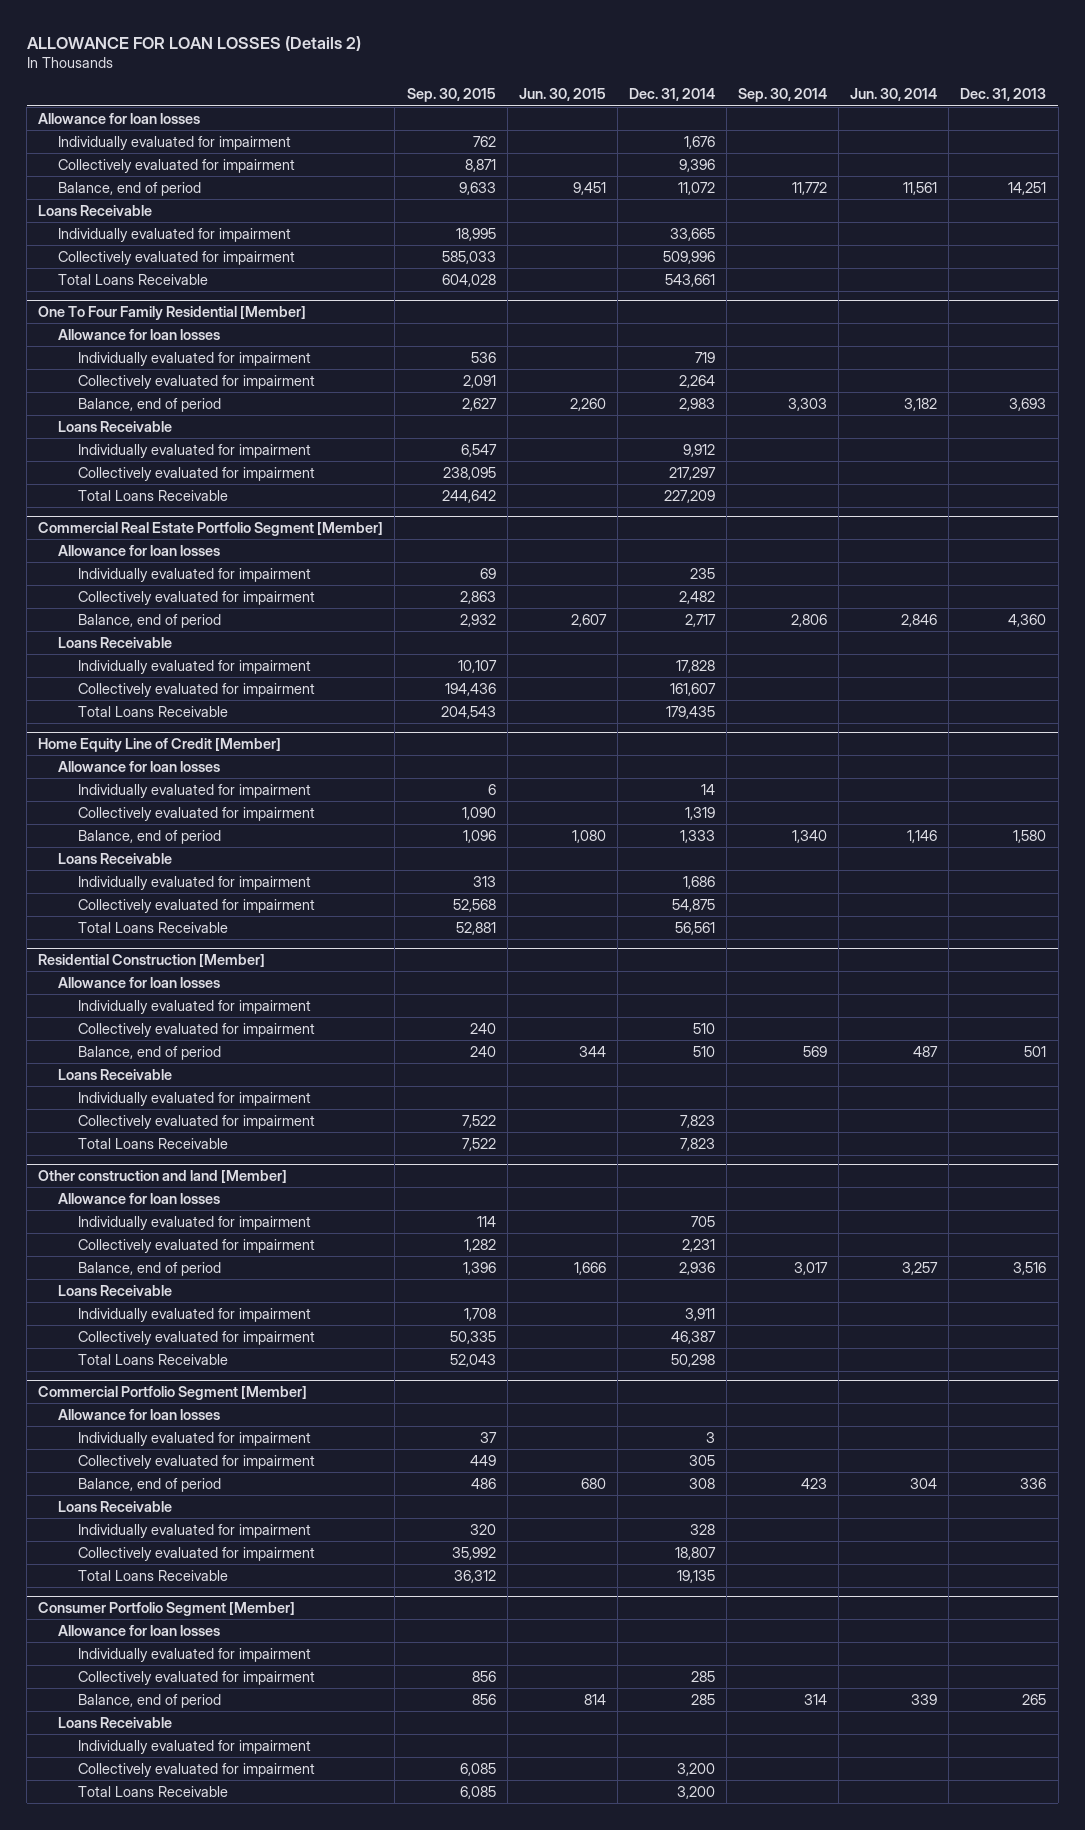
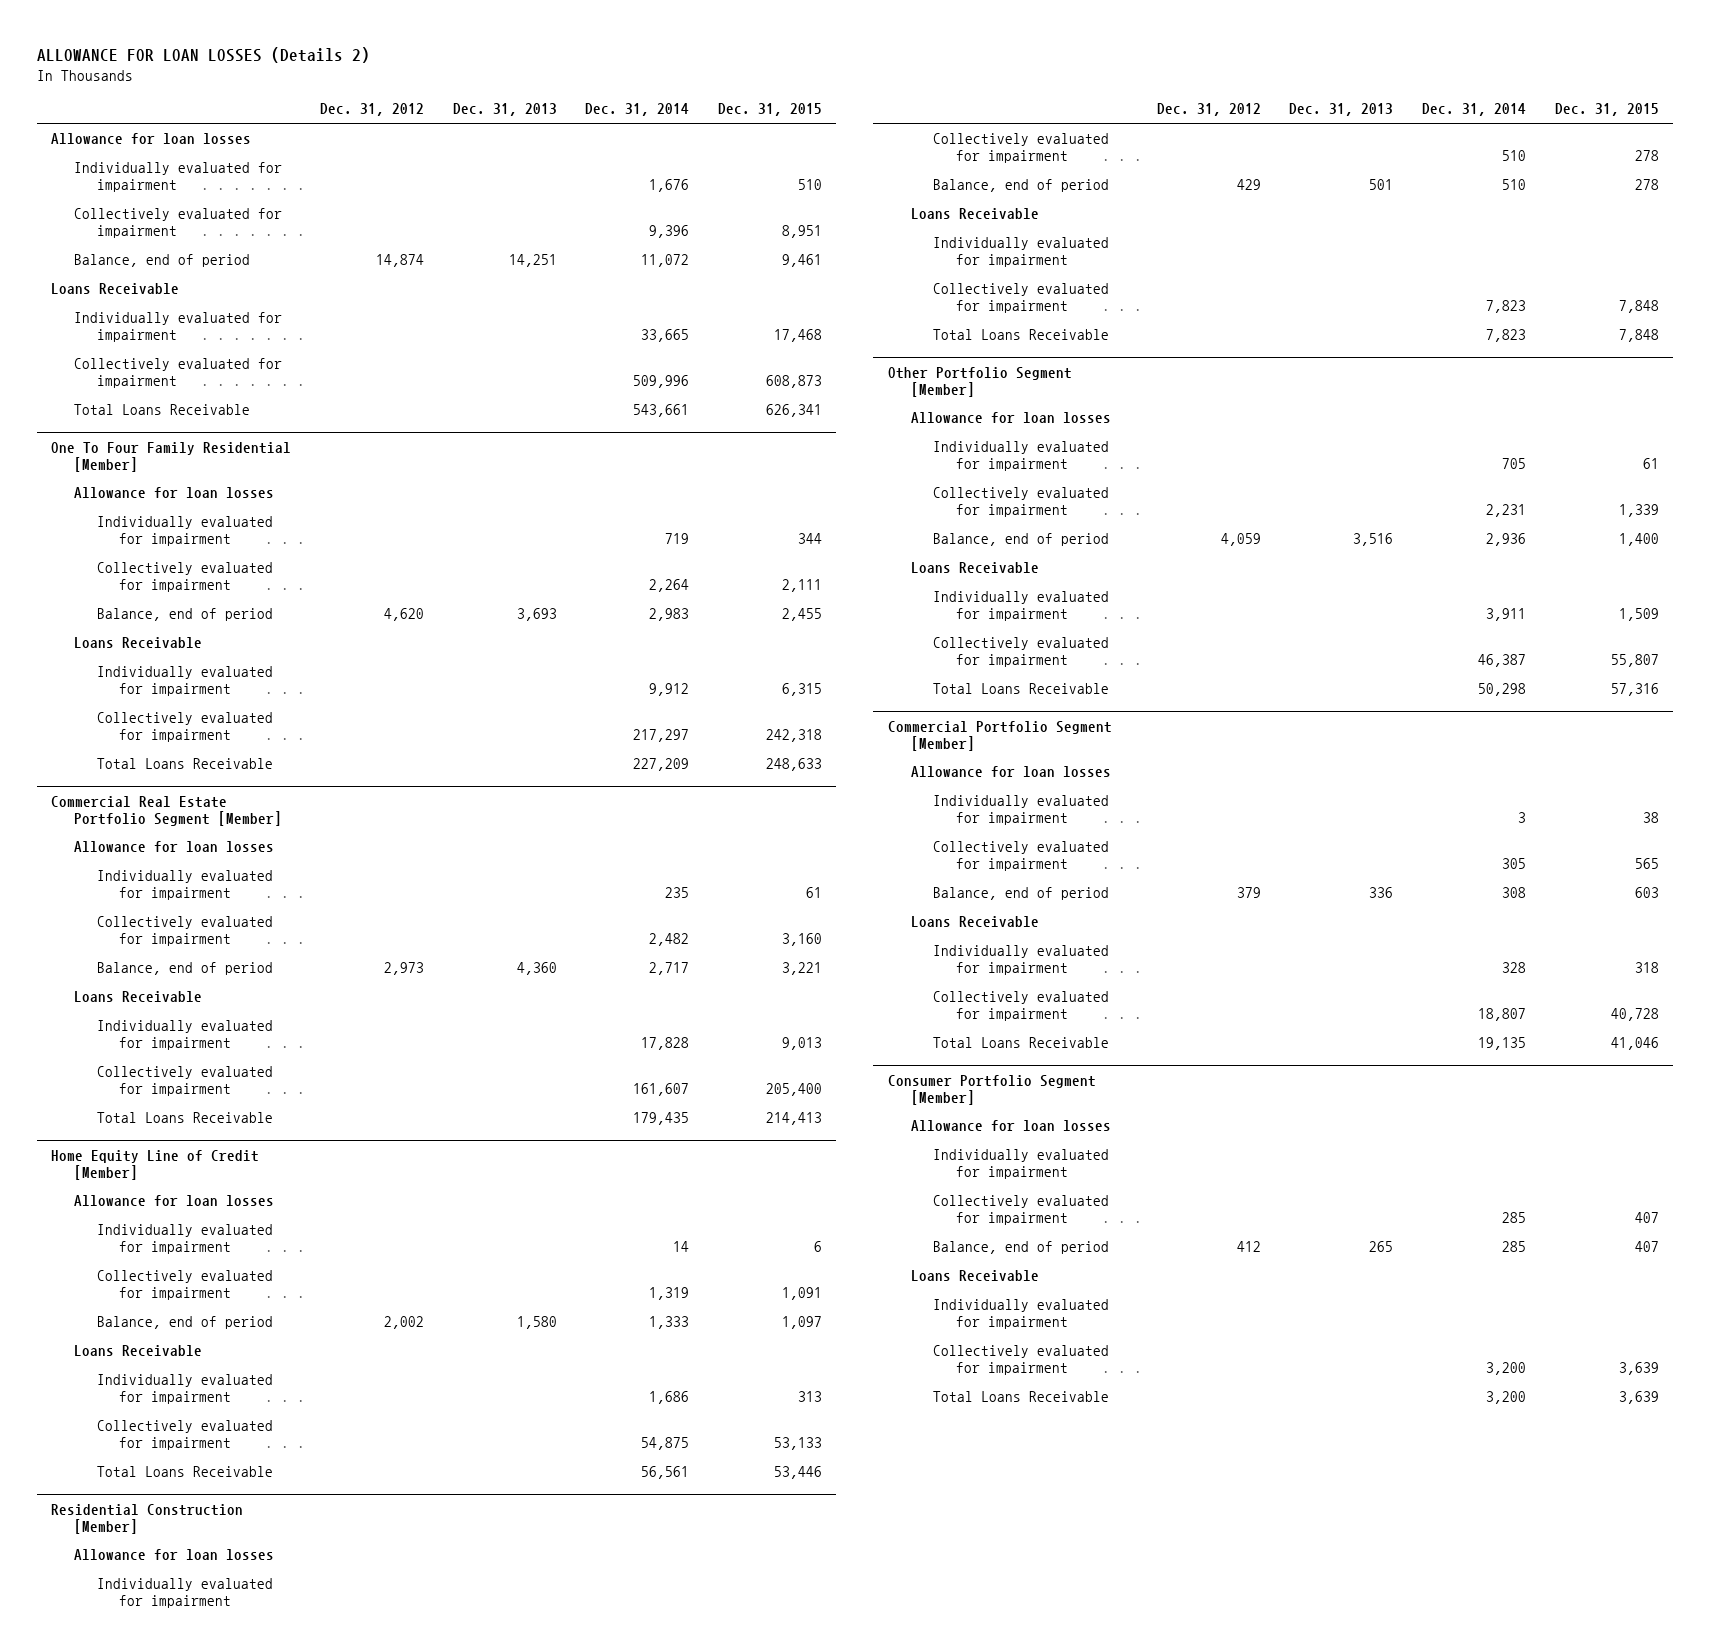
[406,88,496,103] Sep. 30, 2015 -> none
[518,88,606,102] Jun. 30, 2015 -> none
[738,88,828,103] Sep. 30, 2014 -> none
[850,88,938,102] Jun. 30, 2014 -> none
none -> [319,103,424,117] Dec. 31, 2012
none -> [718,103,823,117] Dec. 31, 2015
[38,1169,288,1183] Other construction and land [Member] -> [887,366,1072,397] Other Portfolio Segment [Member]

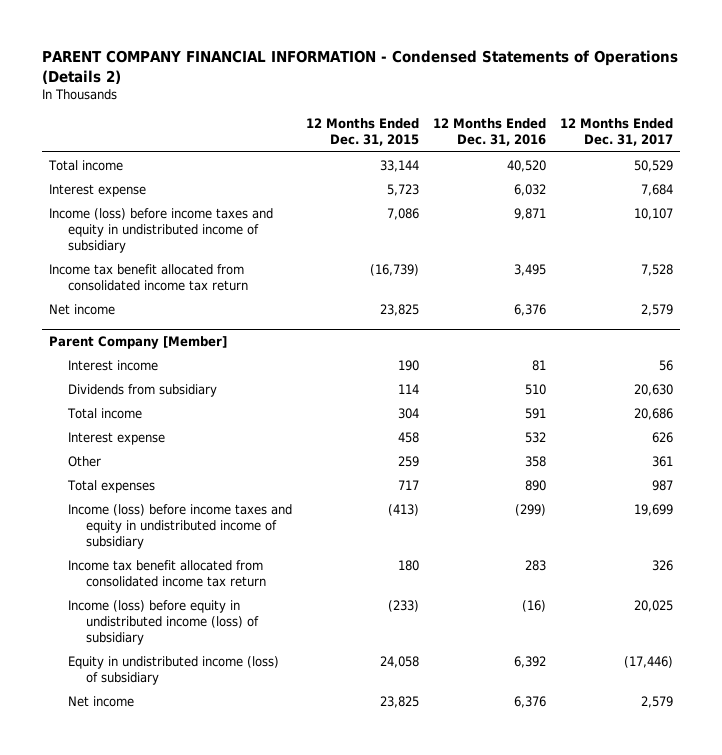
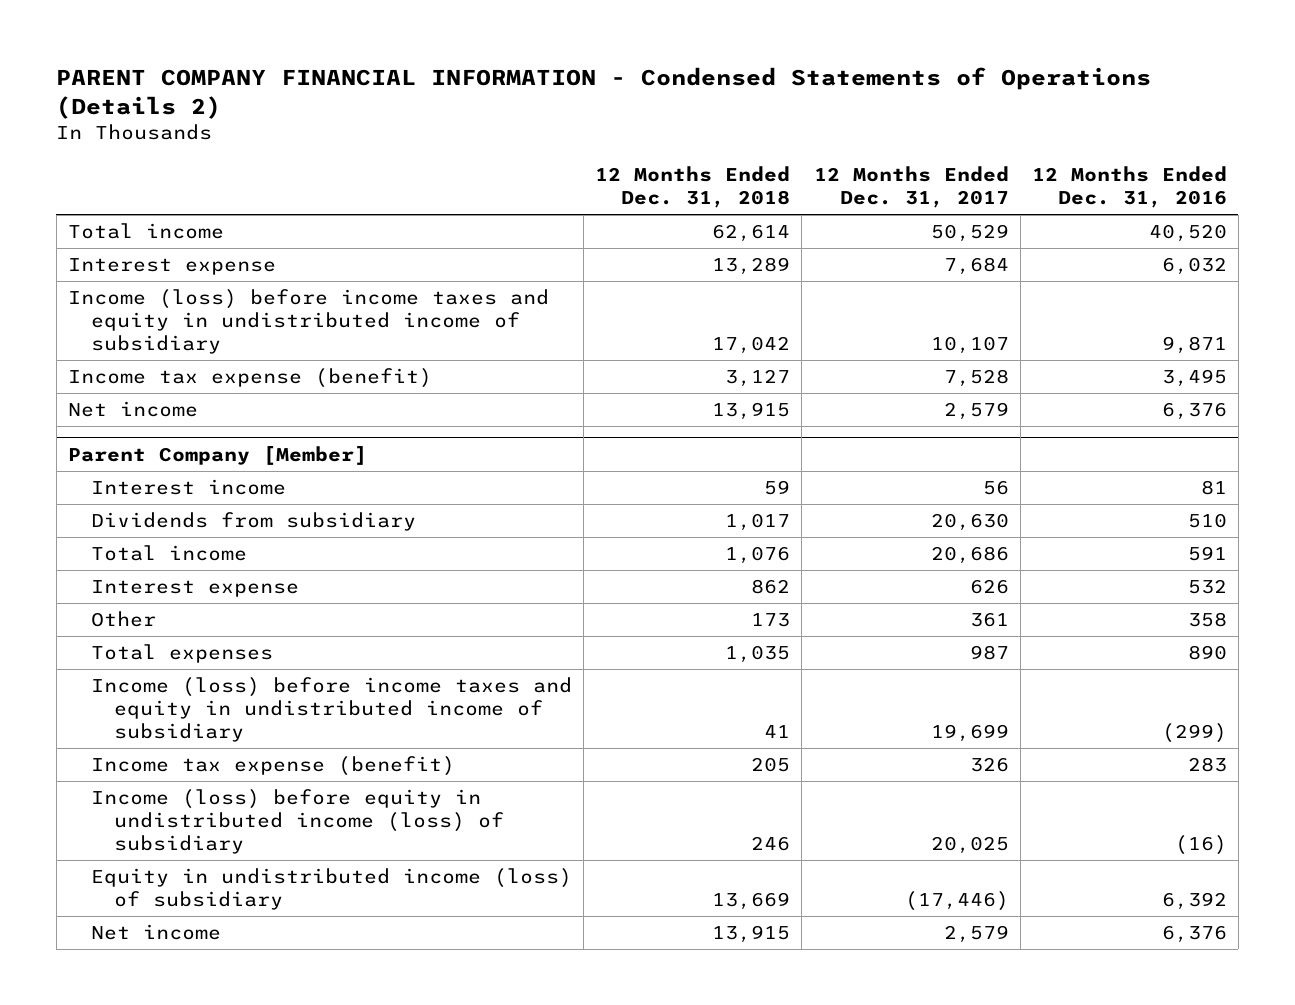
[305,118,419,147] 12 Months Ended Dec. 31, 2015 -> none
none -> [595,166,791,209] 12 Months Ended Dec. 31, 2018
[49,263,248,291] Income tax benefit allocated from consolidated income tax return -> [67,368,432,389] Income tax expense (benefit)
[67,559,267,587] Income tax benefit allocated from consolidated income tax return -> [91,756,456,777] Income tax expense (benefit)

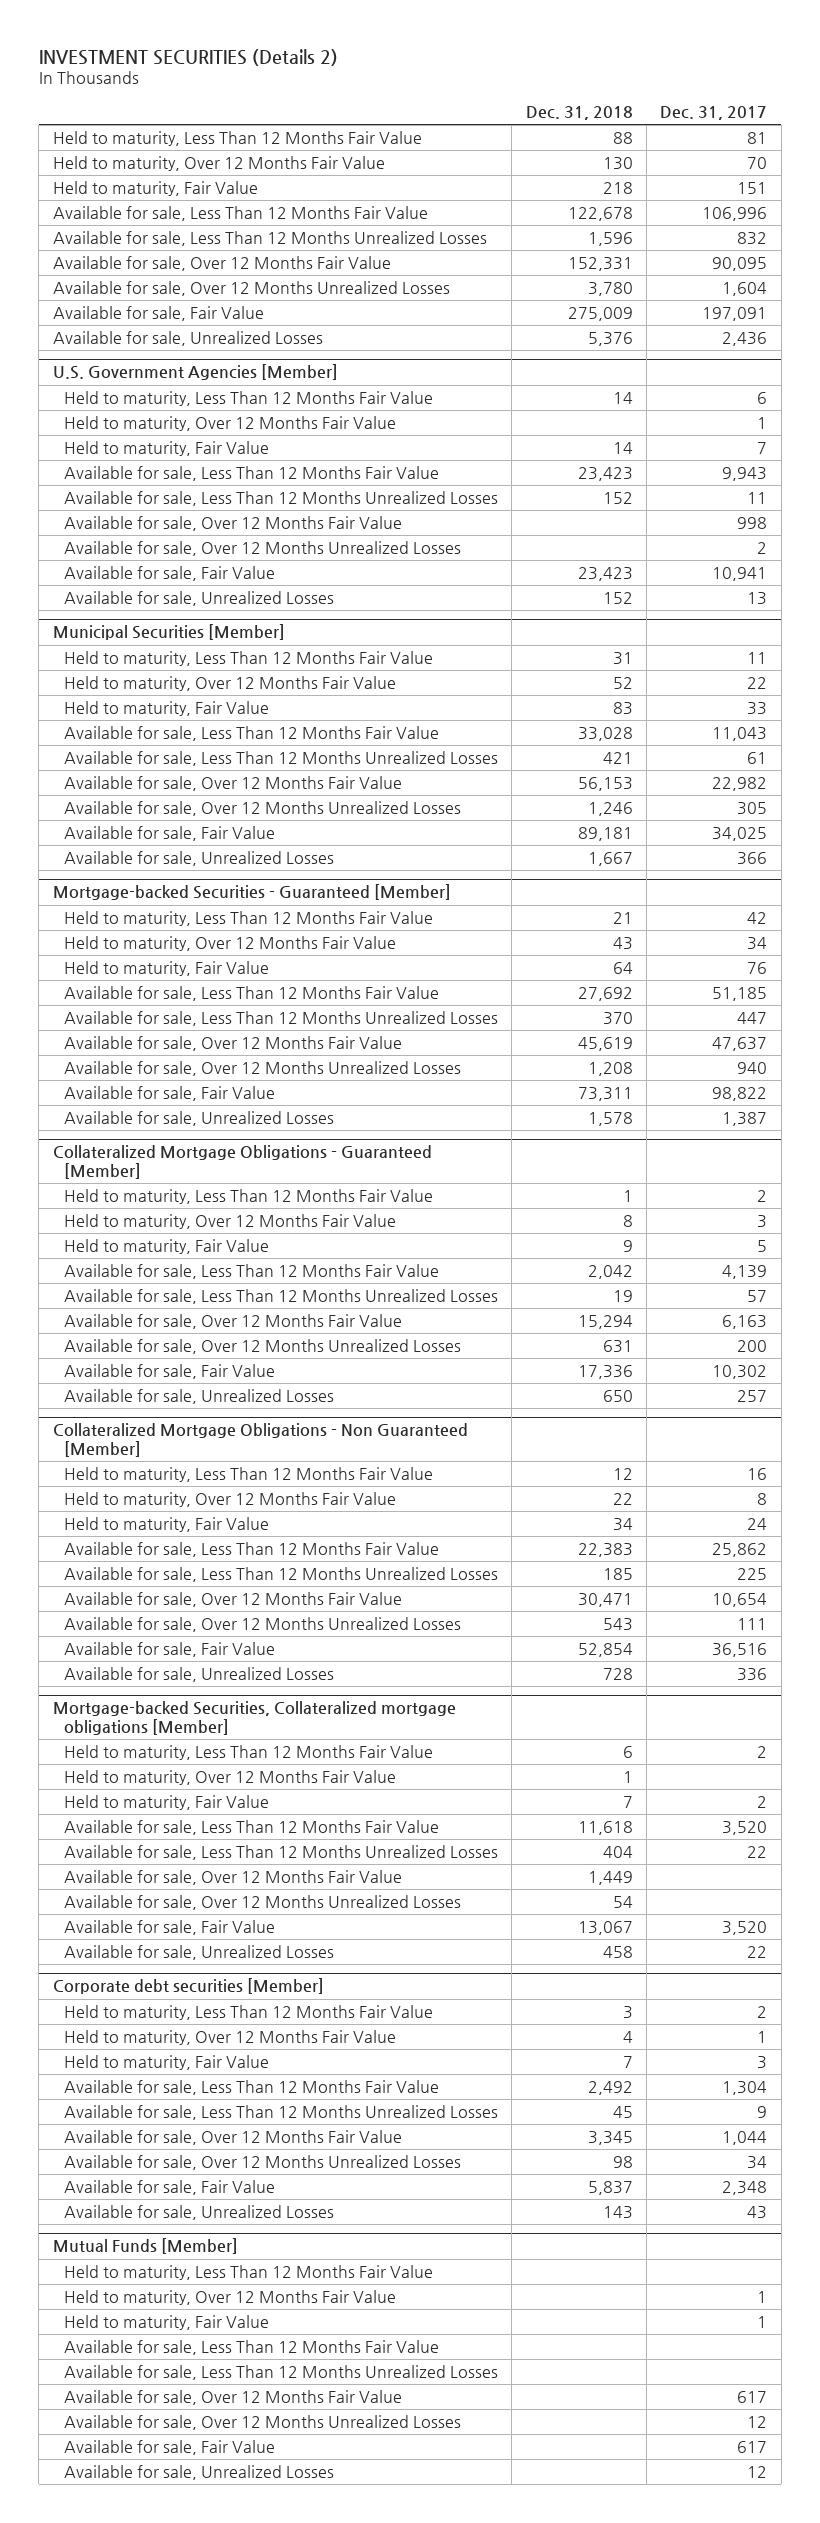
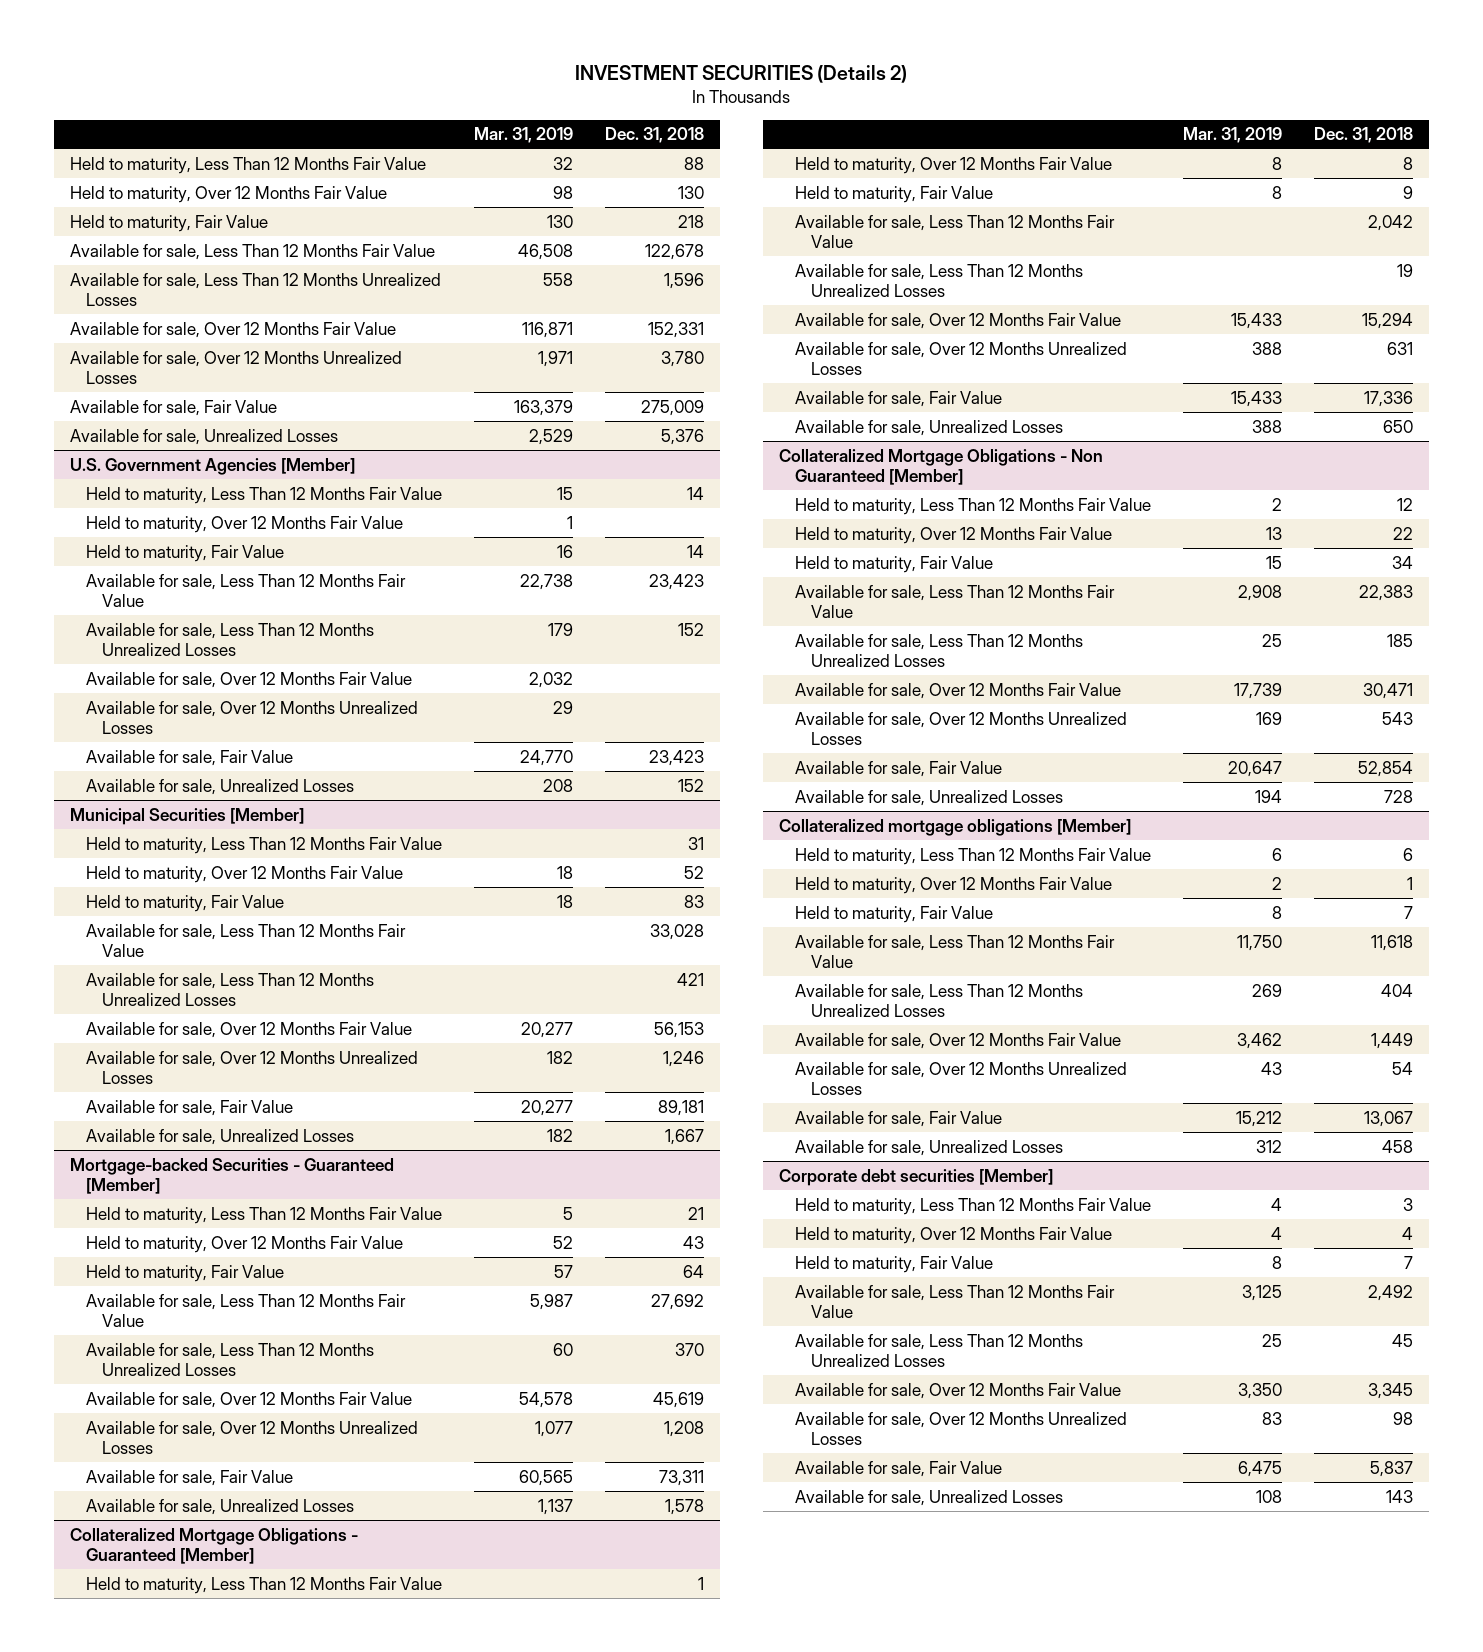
[660,106,768,121] Dec. 31, 2017 -> none
none -> [474,127,574,144] Mar. 31, 2019
[52,1701,456,1736] Mortgage-backed Securities, Collateralized mortgage obligations [Member] -> [778,818,1131,836] Collateralized mortgage obligations [Member]
[52,2238,238,2255] Mutual Funds [Member] -> none
[64,2265,434,2281] Held to maturity, Less Than 12 Months Fair Value -> none
[64,2290,397,2306] Held to maturity, Over 12 Months Fair Value -> none
[64,2315,270,2331] Held to maturity, Fair Value -> none
[64,2340,440,2356] Available for sale, Less Than 12 Months Fair Value -> none
[64,2365,499,2381] Available for sale, Less Than 12 Months Unrealized Losses -> none
[64,2390,403,2406] Available for sale, Over 12 Months Fair Value -> none
[64,2415,462,2431] Available for sale, Over 12 Months Unrealized Losses -> none
[64,2440,276,2456] Available for sale, Fair Value -> none
[64,2465,335,2481] Available for sale, Unrealized Losses -> none

